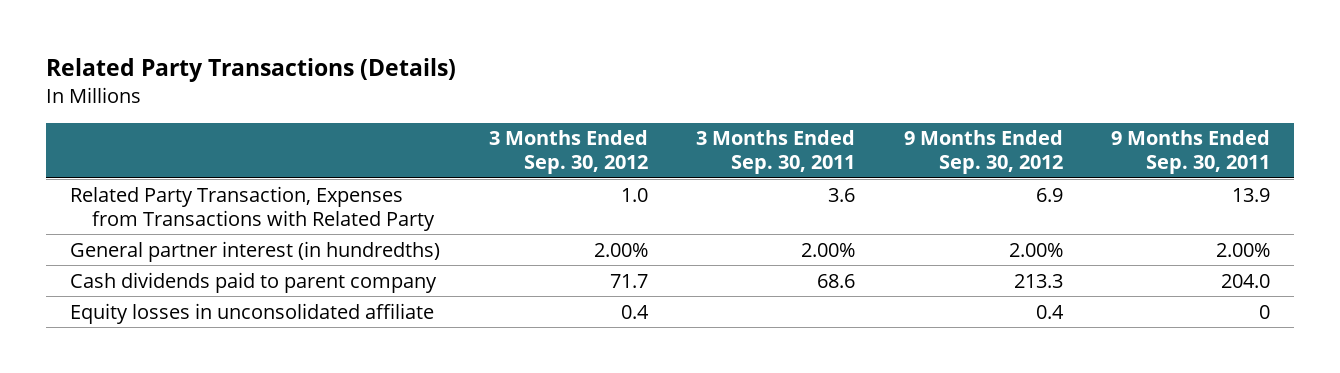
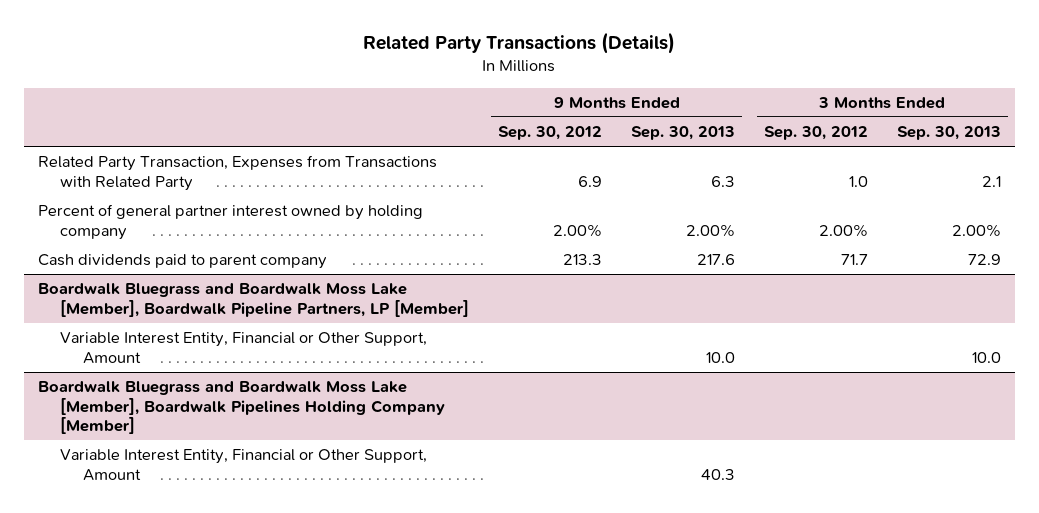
[696,130,856,175] 3 Months Ended Sep. 30, 2011 -> none
[1111,130,1271,175] 9 Months Ended Sep. 30, 2011 -> none
none -> [630,126,735,141] Sep. 30, 2013
none -> [896,126,1001,141] Sep. 30, 2013
[69,240,440,262] General partner interest (in hundredths) -> [37,204,423,240] Percent of general partner interest owned by holding company
[69,302,434,324] Equity losses in unconsolidated affiliate -> none
none -> [37,283,470,317] Boardwalk Bluegrass and Boardwalk Moss Lake [Member], Boardwalk Pipeline Partners, LP [Member]
none -> [60,332,428,364] Variable Interest Entity, Financial or Other Support, Amount
none -> [37,381,446,435] Boardwalk Bluegrass and Boardwalk Moss Lake [Member], Boardwalk Pipelines Holding Company [Member]
none -> [60,449,428,481] Variable Interest Entity, Financial or Other Support, Amount

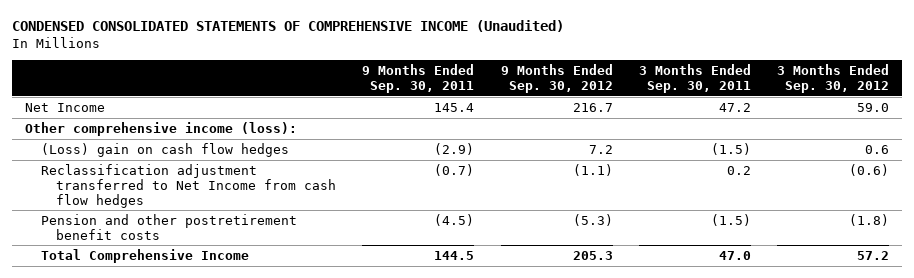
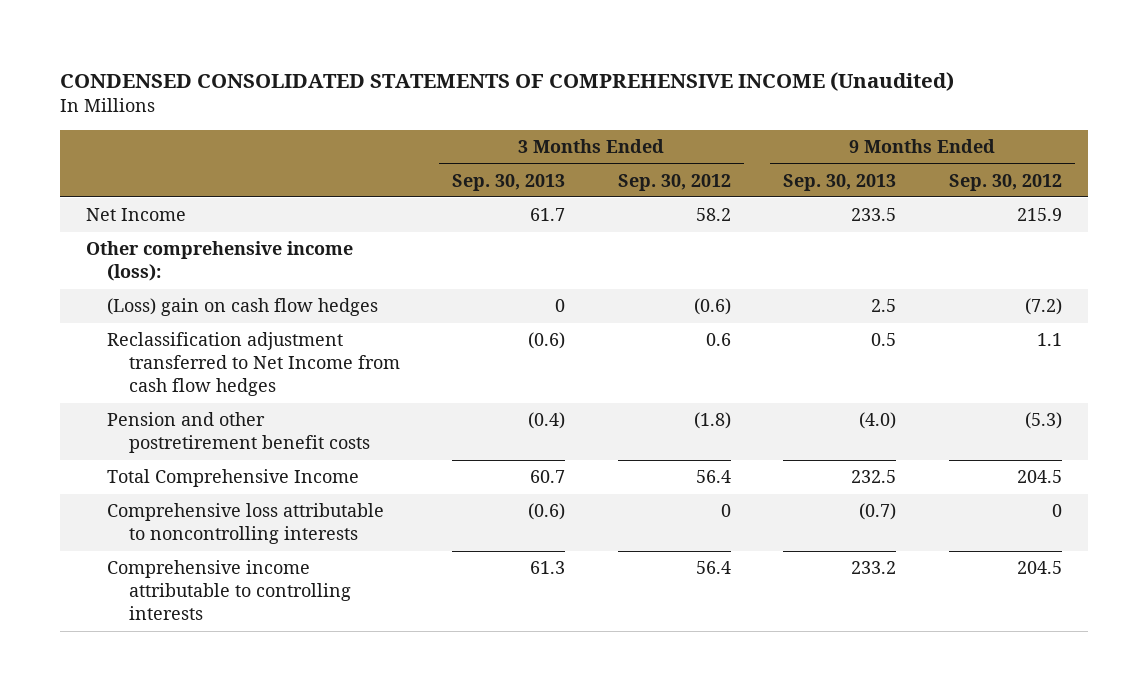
[362,64,475,94] 9 Months Ended Sep. 30, 2011 -> none
[638,64,751,94] 3 Months Ended Sep. 30, 2011 -> none
none -> [452,173,566,191] Sep. 30, 2013
none -> [783,173,897,191] Sep. 30, 2013
[572,102,613,112] 216.7 -> [1016,208,1062,222] 215.9
[856,102,889,112] 59.0 -> [695,208,731,222] 58.2
[588,144,613,154] 7.2 -> [1024,298,1062,316] (7.2)
[864,144,889,154] 0.6 -> [693,298,731,316] (0.6)
[572,163,613,176] (1.1) -> [1036,333,1062,347] 1.1
[848,163,889,176] (0.6) -> [705,333,731,347] 0.6
[572,250,613,260] 205.3 -> [1016,470,1062,484] 204.5
[856,250,889,260] 57.2 -> [695,470,731,484] 56.4
none -> [107,503,385,545] Comprehensive loss attributable to noncontrolling interests
none -> [107,560,351,621] Comprehensive income attributable to controlling interests

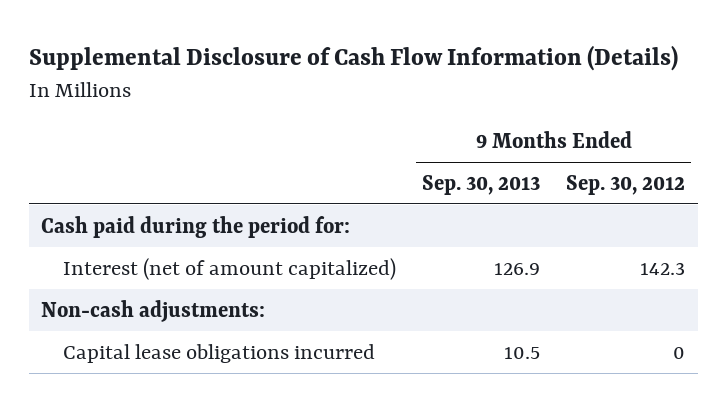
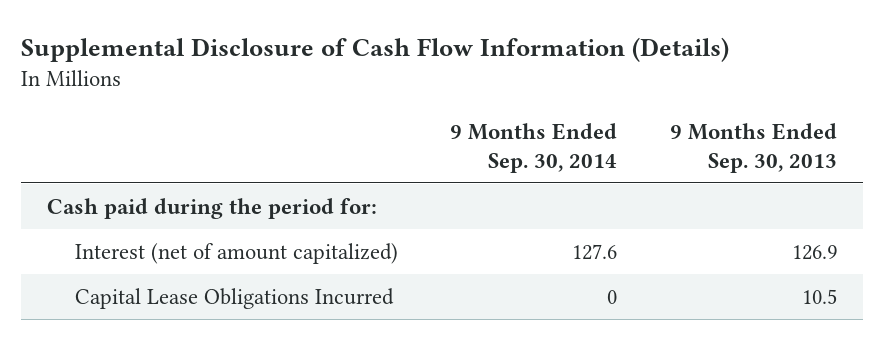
[565,174,685,195] Sep. 30, 2012 -> none
none -> [450,122,618,173] 9 Months Ended Sep. 30, 2014
[41,299,266,322] Non-cash adjustments: -> none
[63,343,376,363] Capital lease obligations incurred -> [74,287,394,309] Capital Lease Obligations Incurred

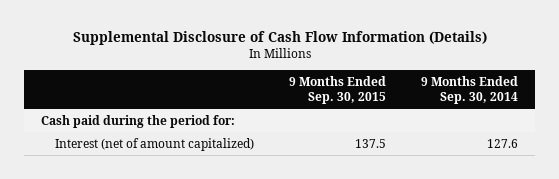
[669,122,837,173] 9 Months Ended Sep. 30, 2013 -> none
none -> [288,76,386,104] 9 Months Ended Sep. 30, 2015
[74,287,394,309] Capital Lease Obligations Incurred -> none

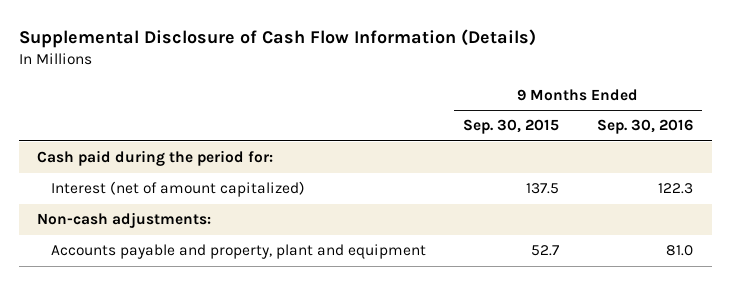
[420,76,518,104] 9 Months Ended Sep. 30, 2014 -> none
none -> [596,119,693,135] Sep. 30, 2016
none -> [37,212,212,229] Non-cash adjustments:
none -> [51,244,427,260] Accounts payable and property, plant and equipment

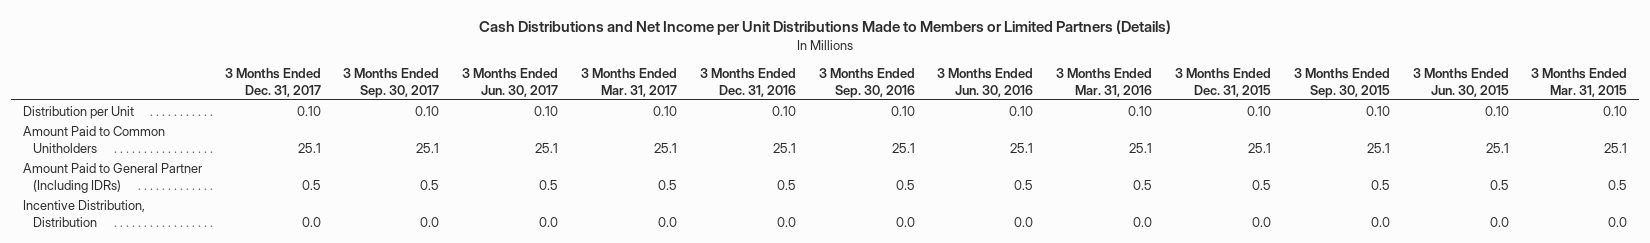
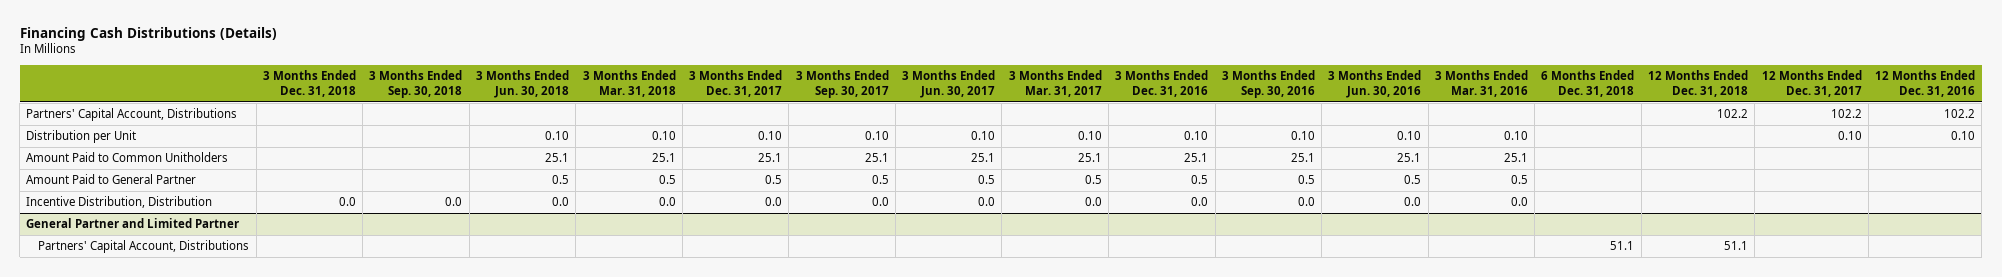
[479,19,1172,35] Cash Distributions and Net Income per Unit Distributions Made to Members or Limited Partners (Details) -> [19,26,277,41] Financing Cash Distributions (Details)
[1175,67,1272,97] 3 Months Ended Dec. 31, 2015 -> none
[1293,67,1390,98] 3 Months Ended Sep. 30, 2015 -> none
[1412,67,1509,97] 3 Months Ended Jun. 30, 2015 -> none
[1531,67,1628,97] 3 Months Ended Mar. 31, 2015 -> none
none -> [262,69,356,97] 3 Months Ended Dec. 31, 2018
none -> [369,69,463,98] 3 Months Ended Sep. 30, 2018
none -> [476,69,570,98] 3 Months Ended Jun. 30, 2018
none -> [582,69,676,97] 3 Months Ended Mar. 31, 2018
none -> [1541,69,1635,97] 6 Months Ended Dec. 31, 2018
none -> [1648,69,1749,97] 12 Months Ended Dec. 31, 2018
none -> [1761,69,1862,97] 12 Months Ended Dec. 31, 2017
none -> [1875,69,1976,97] 12 Months Ended Dec. 31, 2016
none -> [26,108,238,122] Partners' Capital Account, Distributions
[22,162,202,193] Amount Paid to General Partner (Including IDRs) -> [26,174,197,185] Amount Paid to General Partner
none -> [26,218,240,229] General Partner and Limited Partner
none -> [38,240,250,254] Partners' Capital Account, Distributions

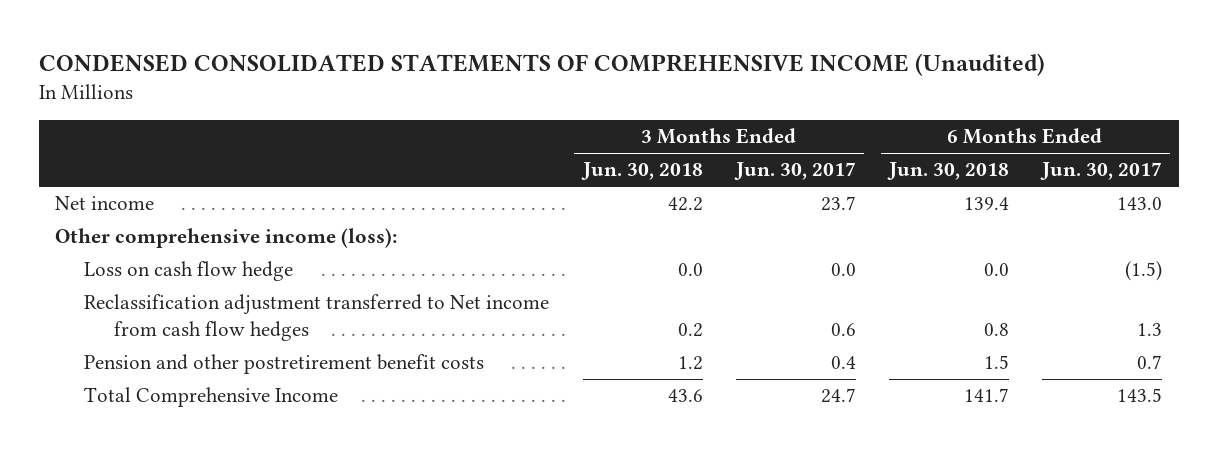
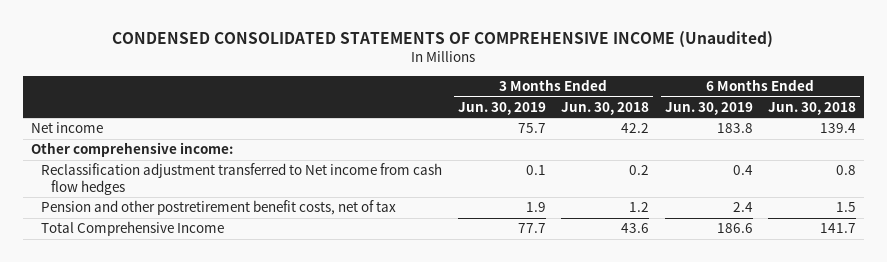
[733,162,856,181] Jun. 30, 2017 -> none
[1039,162,1162,181] Jun. 30, 2017 -> none
none -> [457,101,546,115] Jun. 30, 2019
none -> [664,101,753,115] Jun. 30, 2019
[84,261,294,282] Loss on cash flow hedge -> none
[55,228,398,249] Other comprehensive income (loss): -> [30,142,233,158] Other comprehensive income:
[84,354,485,375] Pension and other postretirement benefit costs -> [41,200,397,216] Pension and other postretirement benefit costs, net of tax

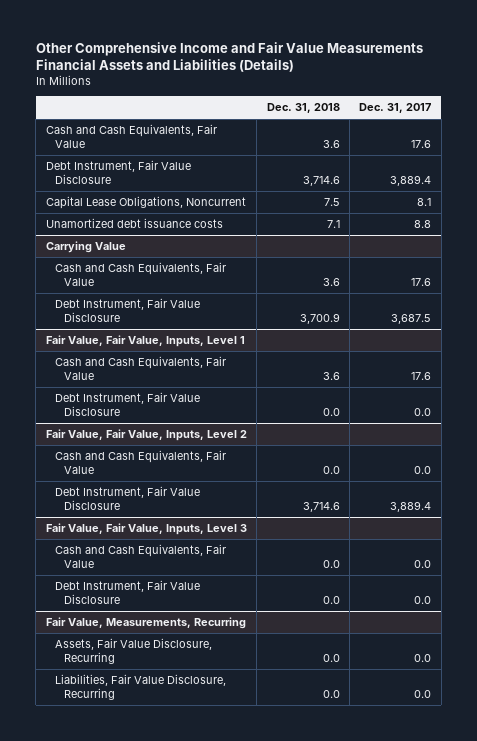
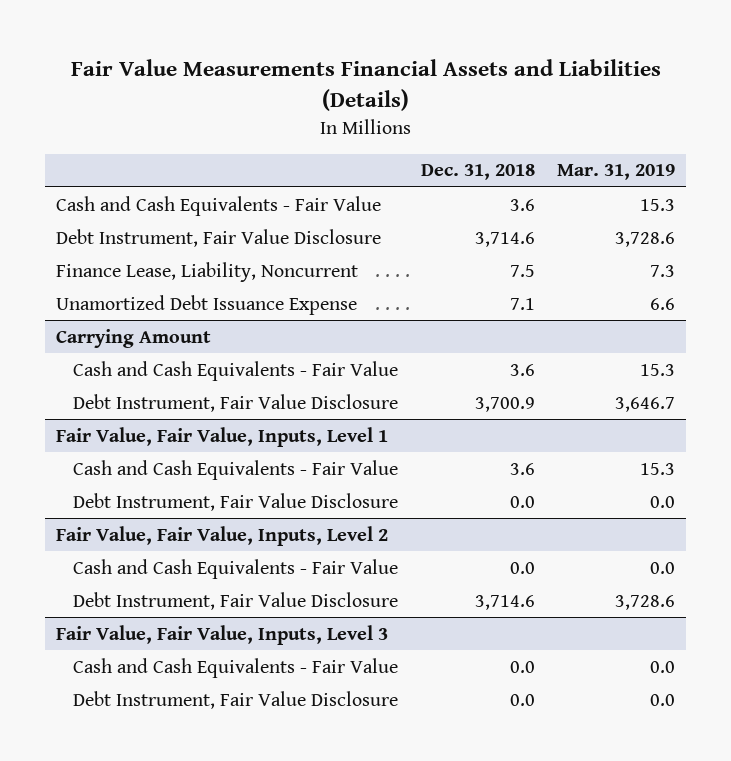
[35,42,423,73] Other Comprehensive Income and Fair Value Measurements Financial Assets and Liabilities (Details) -> [70,58,661,111] Fair Value Measurements Financial Assets and Liabilities (Details)
[359,103,432,114] Dec. 31, 2017 -> none
none -> [557,164,676,181] Mar. 31, 2019
[45,124,217,149] Cash and Cash Equivalents, Fair Value -> [55,195,381,216] Cash and Cash Equivalents - Fair Value
[45,196,246,210] Capital Lease Obligations, Noncurrent -> none
none -> [55,261,358,282] Finance Lease, Liability, Noncurrent
[45,218,223,229] Unamortized debt issuance costs -> [55,294,357,315] Unamortized Debt Issuance Expense
[45,241,126,254] Carrying Value -> [55,328,211,348] Carrying Amount
[54,262,226,287] Cash and Cash Equivalents, Fair Value -> [73,360,399,381] Cash and Cash Equivalents - Fair Value
[54,356,226,381] Cash and Cash Equivalents, Fair Value -> [73,459,399,480] Cash and Cash Equivalents - Fair Value
[54,450,226,475] Cash and Cash Equivalents, Fair Value -> [73,558,399,579] Cash and Cash Equivalents - Fair Value
[54,544,226,569] Cash and Cash Equivalents, Fair Value -> [73,657,399,678] Cash and Cash Equivalents - Fair Value
[45,617,246,630] Fair Value, Measurements, Recurring -> none
[54,638,212,665] Assets, Fair Value Disclosure, Recurring -> none
[54,674,226,701] Liabilities, Fair Value Disclosure, Recurring -> none

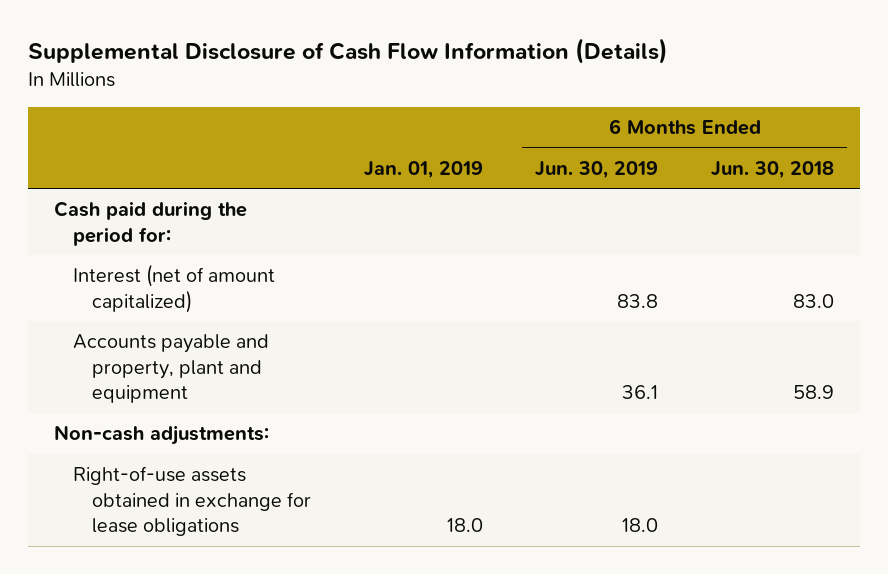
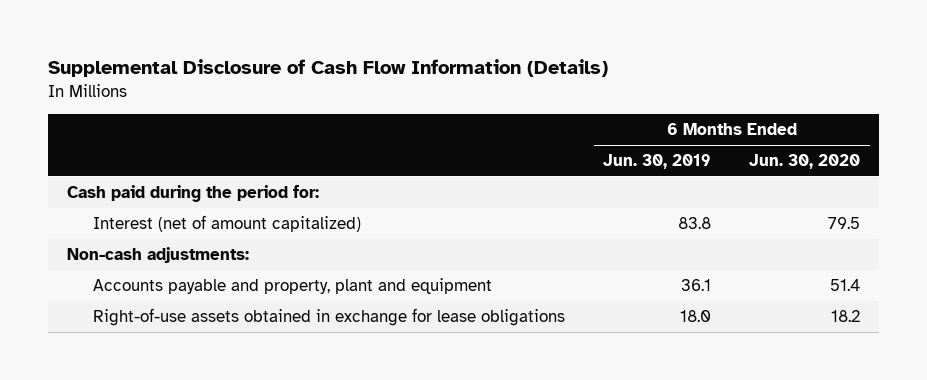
[363,160,483,179] Jan. 01, 2019 -> none
[710,160,834,179] Jun. 30, 2018 -> none
none -> [749,154,861,170] Jun. 30, 2020
[73,334,270,404] Accounts payable and property, plant and equipment -> [92,278,492,295] Accounts payable and property, plant and equipment

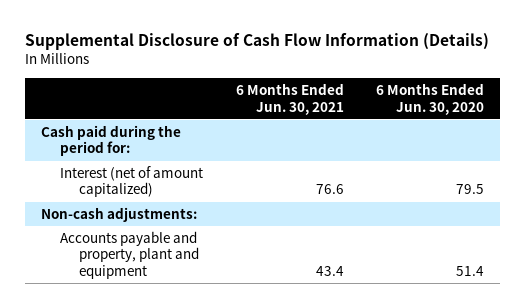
[603,154,712,170] Jun. 30, 2019 -> none
none -> [235,83,344,115] 6 Months Ended Jun. 30, 2021
[92,308,565,327] Right-of-use assets obtained in exchange for lease obligations -> none

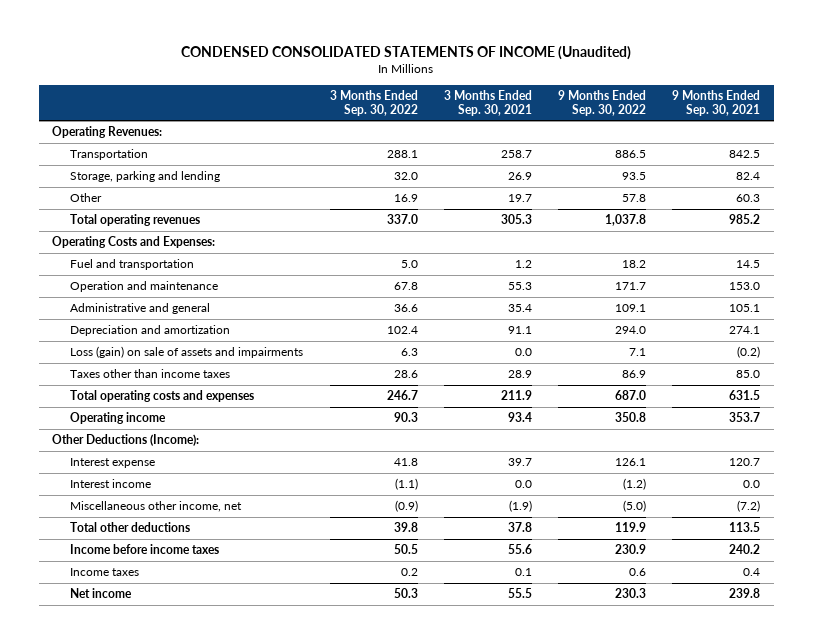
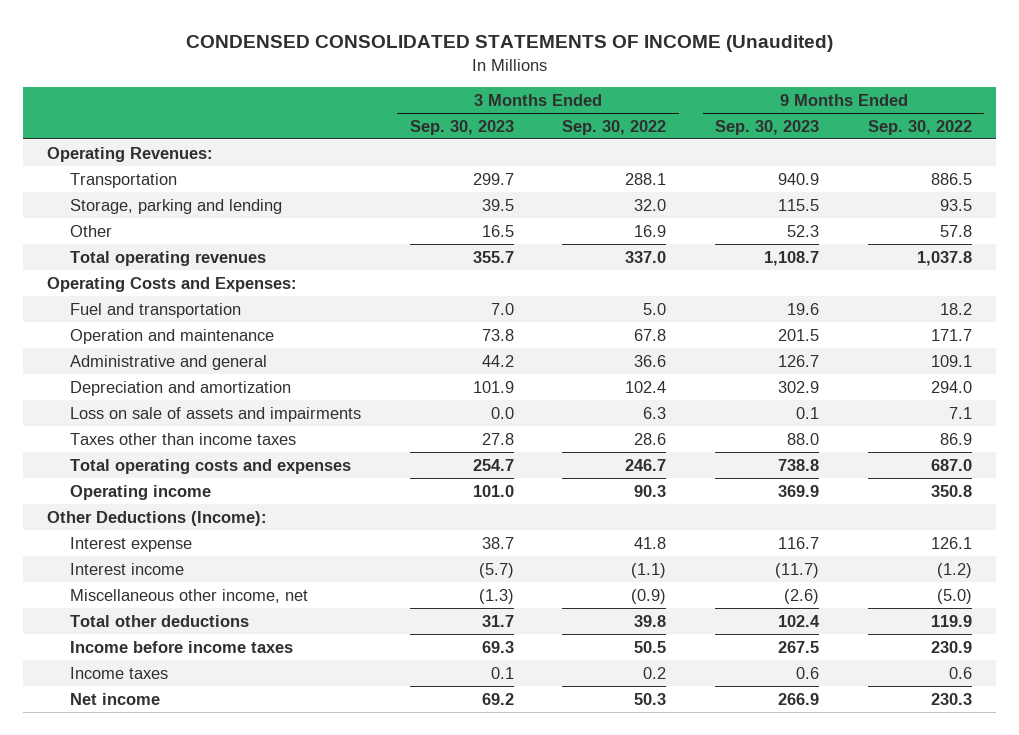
[443,89,532,116] 3 Months Ended Sep. 30, 2021 -> none
[672,89,761,116] 9 Months Ended Sep. 30, 2021 -> none
none -> [409,119,514,135] Sep. 30, 2023
none -> [715,119,820,135] Sep. 30, 2023
[70,346,304,359] Loss (gain) on sale of assets and impairments -> [69,406,361,422] Loss on sale of assets and impairments

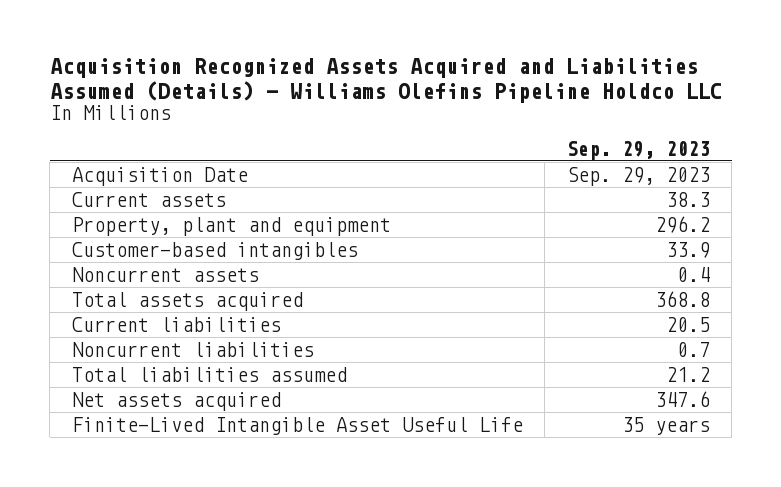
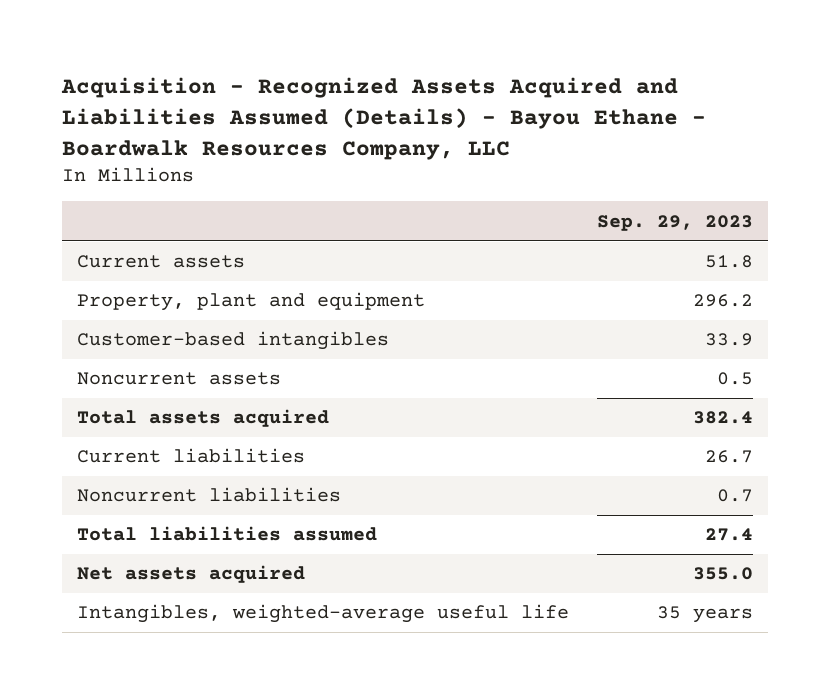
[49,58,722,103] Acquisition Recognized Assets Acquired and Liabilities Assumed (Details) - Williams Olefins Pipeline Holdco LLC -> [61,77,707,160] Acquisition - Recognized Assets Acquired and Liabilities Assumed (Details) - Bayou Ethane - Boardwalk Resources Company, LLC
[71,166,248,186] Acquisition Date -> none
[665,191,710,207] 38.3 -> [705,255,754,269] 51.8
[676,266,710,282] 0.4 -> [717,372,754,386] 0.5
[654,290,710,307] 368.8 -> [693,411,754,425] 382.4
[665,316,710,332] 20.5 -> [705,450,754,464] 26.7
[665,366,710,382] 21.2 -> [705,528,754,542] 27.4
[654,390,710,407] 347.6 -> [693,567,754,581] 355.0
[71,416,523,435] Finite-Lived Intangible Asset Useful Life -> [76,604,569,624] Intangibles, weighted-average useful life

